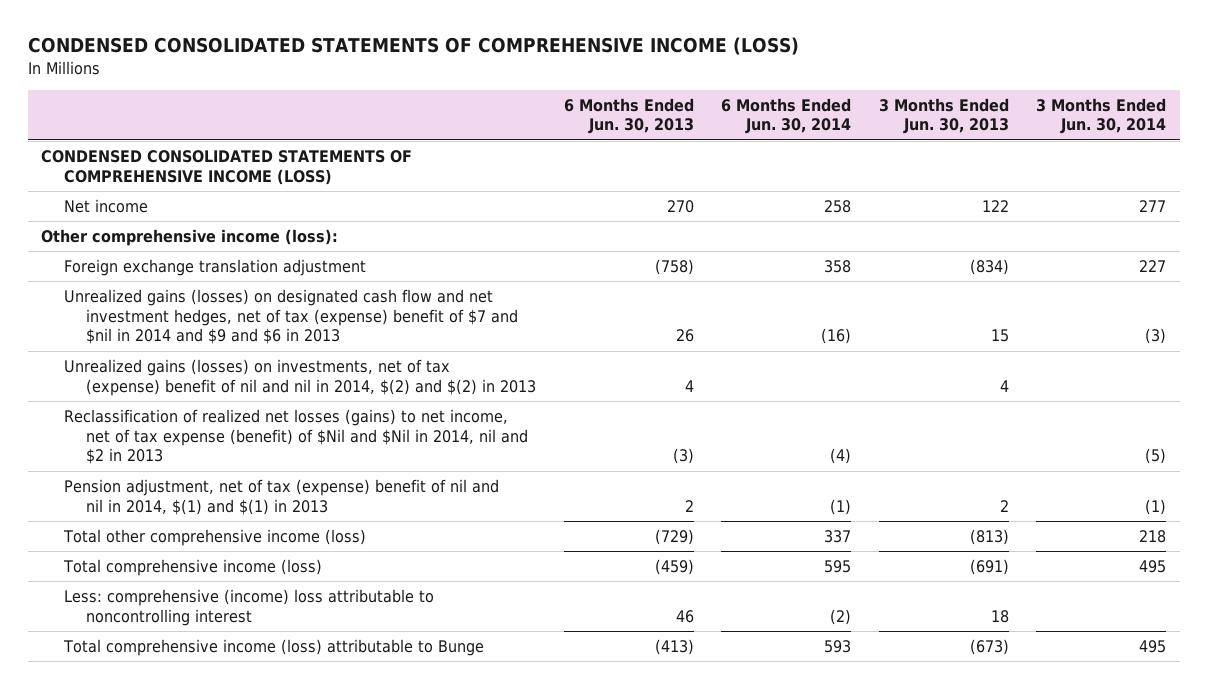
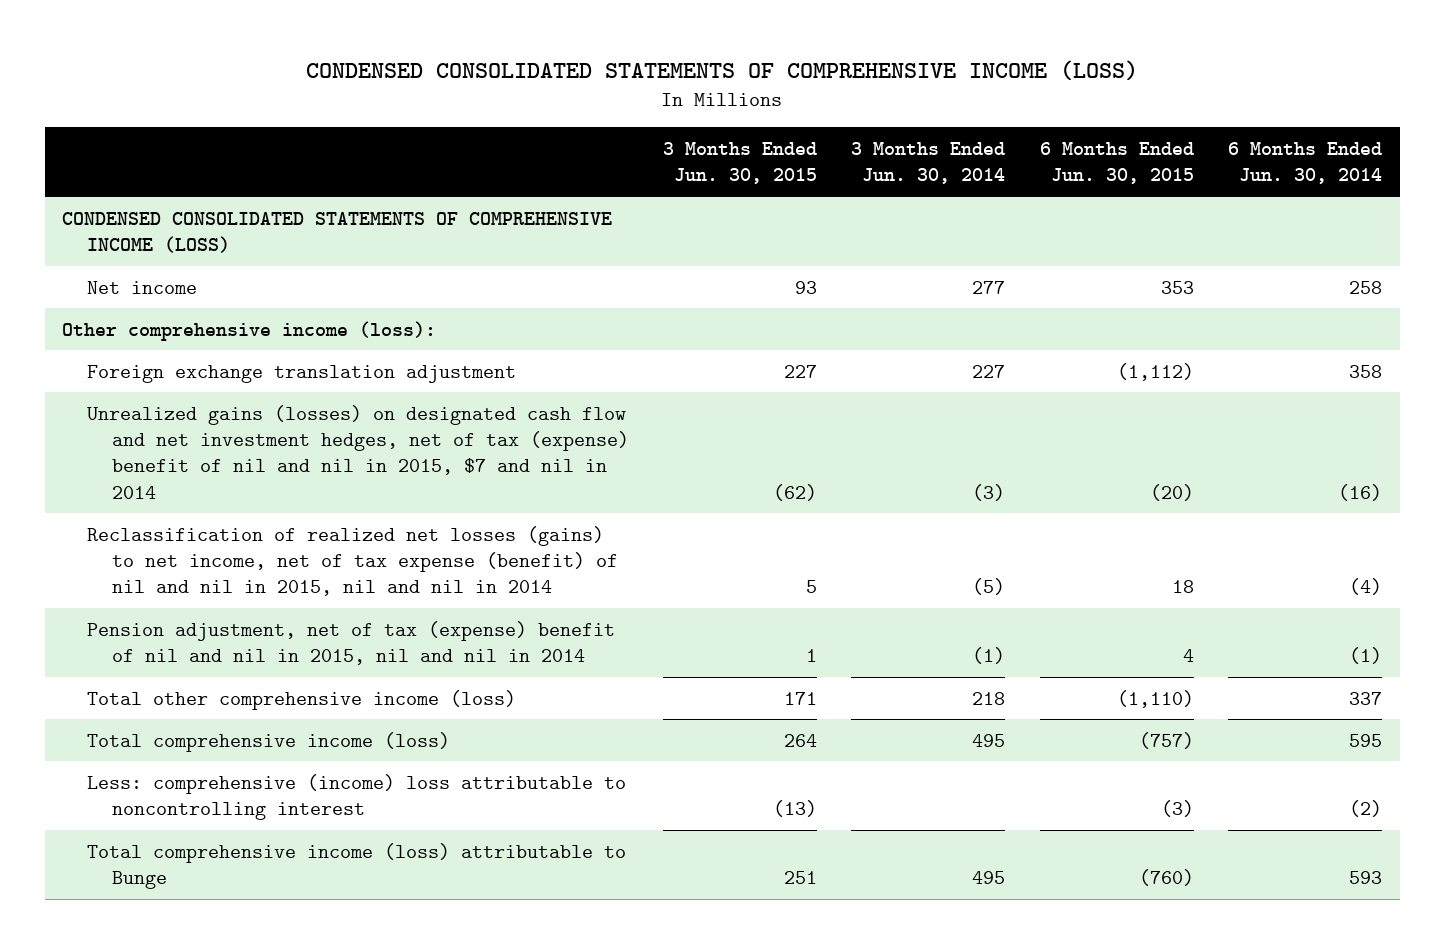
[563,97,694,135] 6 Months Ended Jun. 30, 2013 -> none
[878,97,1009,135] 3 Months Ended Jun. 30, 2013 -> none
none -> [662,142,817,185] 3 Months Ended Jun. 30, 2015
none -> [1039,142,1194,185] 6 Months Ended Jun. 30, 2015
[63,359,537,396] Unrealized gains (losses) on investments, net of tax (expense) benefit of nil and nil in 2014, $(2) and $(2) in 2013 -> none
[63,289,519,345] Unrealized gains (losses) on designated cash flow and net investment hedges, net of tax (expense) benefit of $7 and $nil in 2014 and $9 and $6 in 2013 -> [86,404,629,499] Unrealized gains (losses) on designated cash flow and net investment hedges, net of tax (expense) benefit of nil and nil in 2015, $7 and nil in 2014
[63,409,529,465] Reclassification of realized net losses (gains) to net income, net of tax expense (benefit) of $Nil and $Nil in 2014, nil and $2 in 2013 -> [86,525,618,597] Reclassification of realized net losses (gains) to net income, net of tax expense (benefit) of nil and nil in 2015, nil and nil in 2014
[63,479,499,515] Pension adjustment, net of tax (expense) benefit of nil and nil in 2014, $(1) and $(1) in 2013 -> [86,620,615,665] Pension adjustment, net of tax (expense) benefit of nil and nil in 2015, nil and nil in 2014

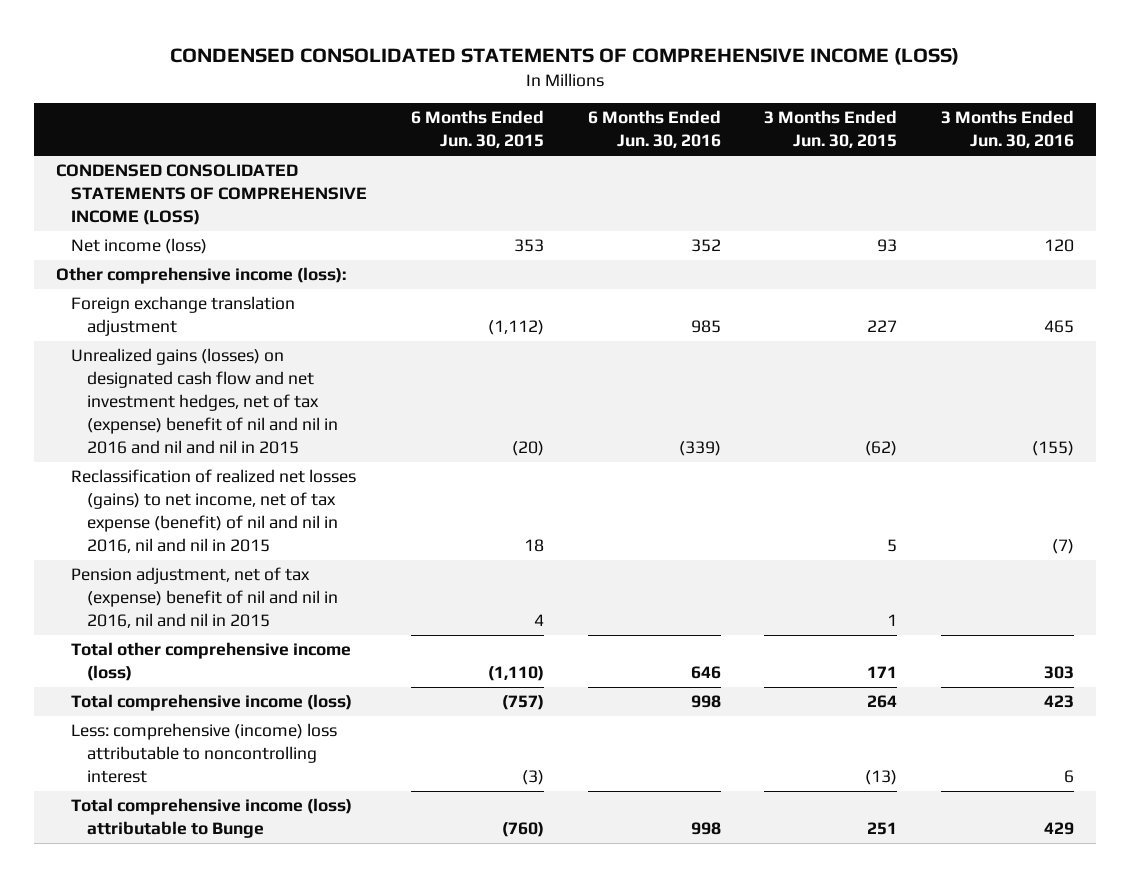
[851,142,1006,185] 3 Months Ended Jun. 30, 2014 -> none
[1228,142,1383,185] 6 Months Ended Jun. 30, 2014 -> none
none -> [587,110,721,149] 6 Months Ended Jun. 30, 2016
none -> [940,110,1074,149] 3 Months Ended Jun. 30, 2016
[86,280,197,294] Net income -> [71,238,208,255] Net income (loss)
[86,404,629,499] Unrealized gains (losses) on designated cash flow and net investment hedges, net of tax (expense) benefit of nil and nil in 2015, $7 and nil in 2014 -> [71,348,338,455] Unrealized gains (losses) on designated cash flow and net investment hedges, net of tax (expense) benefit of nil and nil in 2016 and nil and nil in 2015
[86,525,618,597] Reclassification of realized net losses (gains) to net income, net of tax expense (benefit) of nil and nil in 2015, nil and nil in 2014 -> [71,469,357,554] Reclassification of realized net losses (gains) to net income, net of tax expense (benefit) of nil and nil in 2016, nil and nil in 2015
[86,620,615,665] Pension adjustment, net of tax (expense) benefit of nil and nil in 2015, nil and nil in 2014 -> [71,567,338,629] Pension adjustment, net of tax (expense) benefit of nil and nil in 2016, nil and nil in 2015

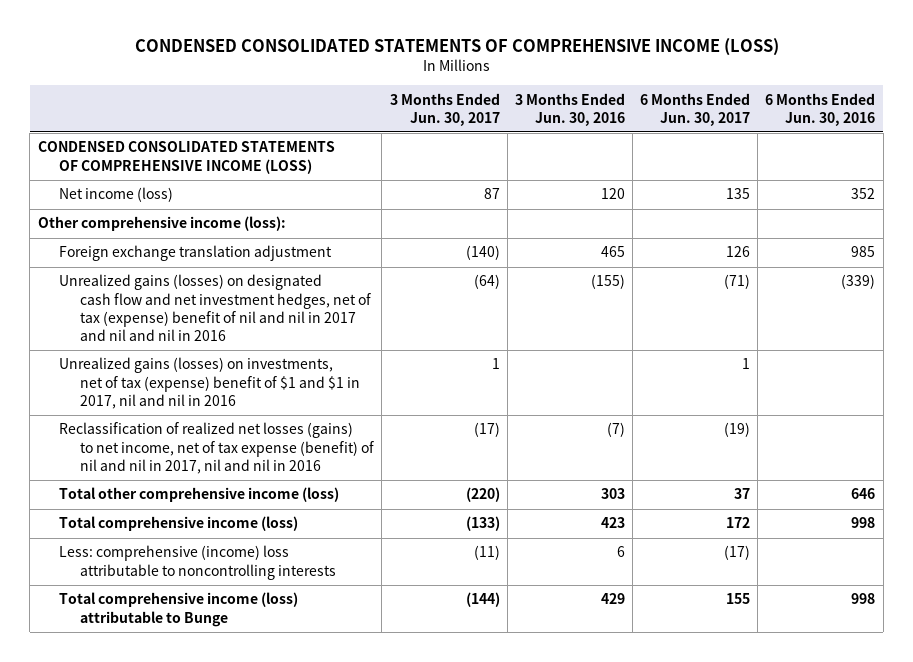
[411,110,545,149] 6 Months Ended Jun. 30, 2015 -> none
[764,110,898,149] 3 Months Ended Jun. 30, 2015 -> none
none -> [389,92,500,126] 3 Months Ended Jun. 30, 2017
none -> [640,92,751,126] 6 Months Ended Jun. 30, 2017
[71,567,338,629] Pension adjustment, net of tax (expense) benefit of nil and nil in 2016, nil and nil in 2015 -> none
[71,348,338,455] Unrealized gains (losses) on designated cash flow and net investment hedges, net of tax (expense) benefit of nil and nil in 2016 and nil and nil in 2015 -> [58,274,372,341] Unrealized gains (losses) on designated cash flow and net investment hedges, net of tax (expense) benefit of nil and nil in 2017 and nil and nil in 2016
none -> [58,357,361,409] Unrealized gains (losses) on investments, net of tax (expense) benefit of $1 and $1 in 2017, nil and nil in 2016
[71,469,357,554] Reclassification of realized net losses (gains) to net income, net of tax expense (benefit) of nil and nil in 2016, nil and nil in 2015 -> [58,422,375,474] Reclassification of realized net losses (gains) to net income, net of tax expense (benefit) of nil and nil in 2017, nil and nil in 2016
[71,723,338,784] Less: comprehensive (income) loss attributable to noncontrolling interest -> [58,545,337,580] Less: comprehensive (income) loss attributable to noncontrolling interests

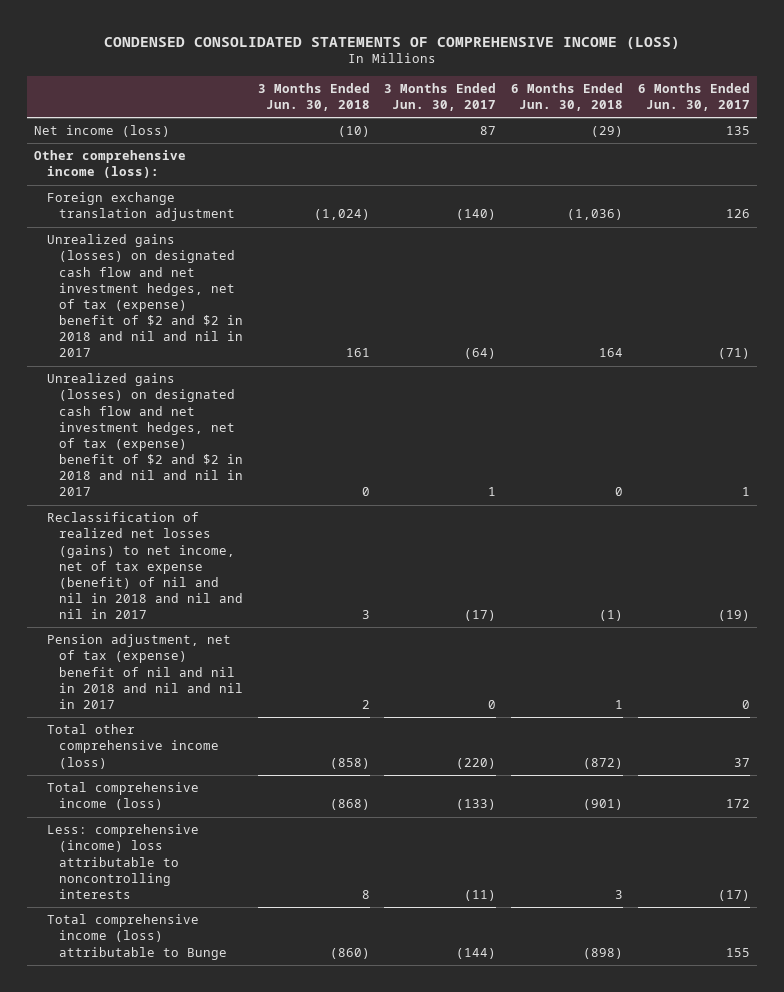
[514,92,625,126] 3 Months Ended Jun. 30, 2016 -> none
[765,92,876,126] 6 Months Ended Jun. 30, 2016 -> none
none -> [257,83,370,112] 3 Months Ended Jun. 30, 2018
none -> [511,83,624,112] 6 Months Ended Jun. 30, 2018
[37,141,335,174] CONDENSED CONSOLIDATED STATEMENTS OF COMPREHENSIVE INCOME (LOSS) -> none
[58,274,372,341] Unrealized gains (losses) on designated cash flow and net investment hedges, net of tax (expense) benefit of nil and nil in 2017 and nil and nil in 2016 -> [46,234,244,358] Unrealized gains (losses) on designated cash flow and net investment hedges, net of tax (expense) benefit of $2 and $2 in 2018 and nil and nil in 2017
[58,357,361,409] Unrealized gains (losses) on investments, net of tax (expense) benefit of $1 and $1 in 2017, nil and nil in 2016 -> [46,373,244,497] Unrealized gains (losses) on designated cash flow and net investment hedges, net of tax (expense) benefit of $2 and $2 in 2018 and nil and nil in 2017
[58,422,375,474] Reclassification of realized net losses (gains) to net income, net of tax expense (benefit) of nil and nil in 2017, nil and nil in 2016 -> [46,512,244,620] Reclassification of realized net losses (gains) to net income, net of tax expense (benefit) of nil and nil in 2018 and nil and nil in 2017
none -> [46,634,244,709] Pension adjustment, net of tax (expense) benefit of nil and nil in 2018 and nil and nil in 2017

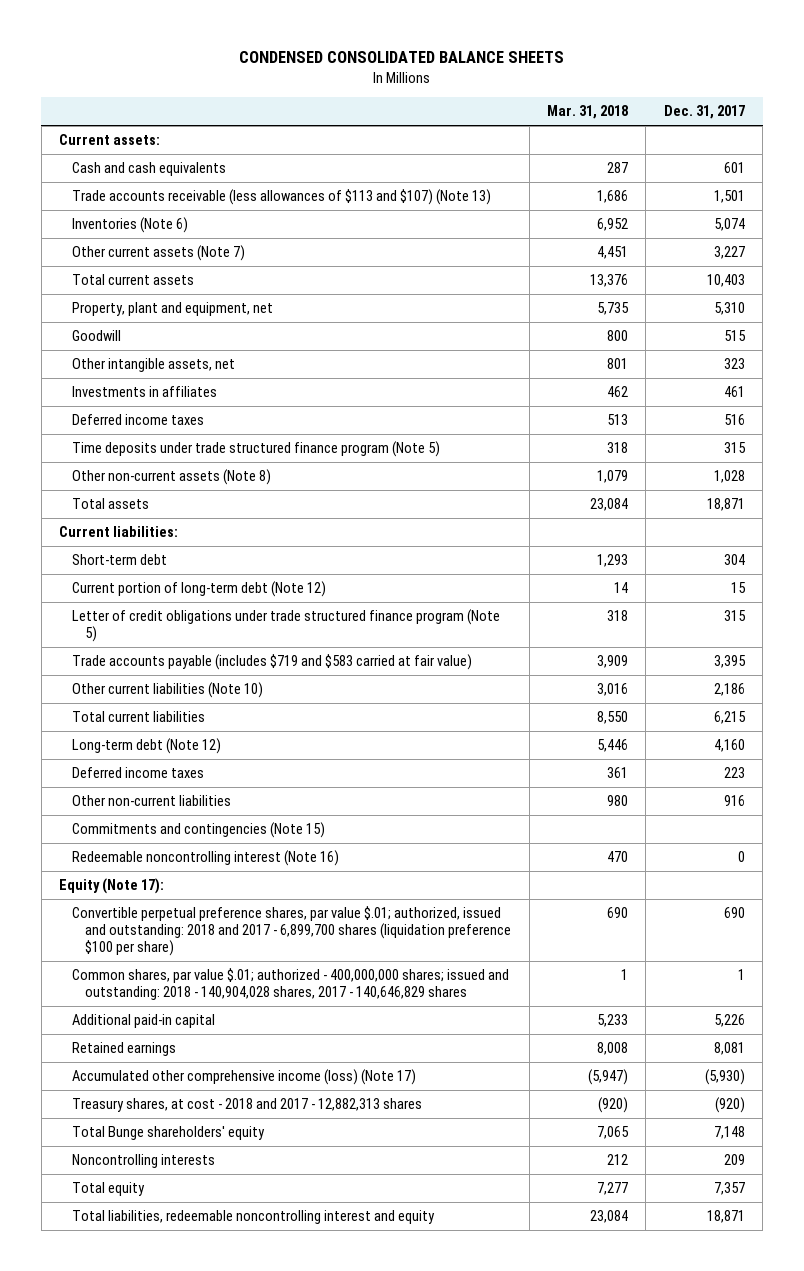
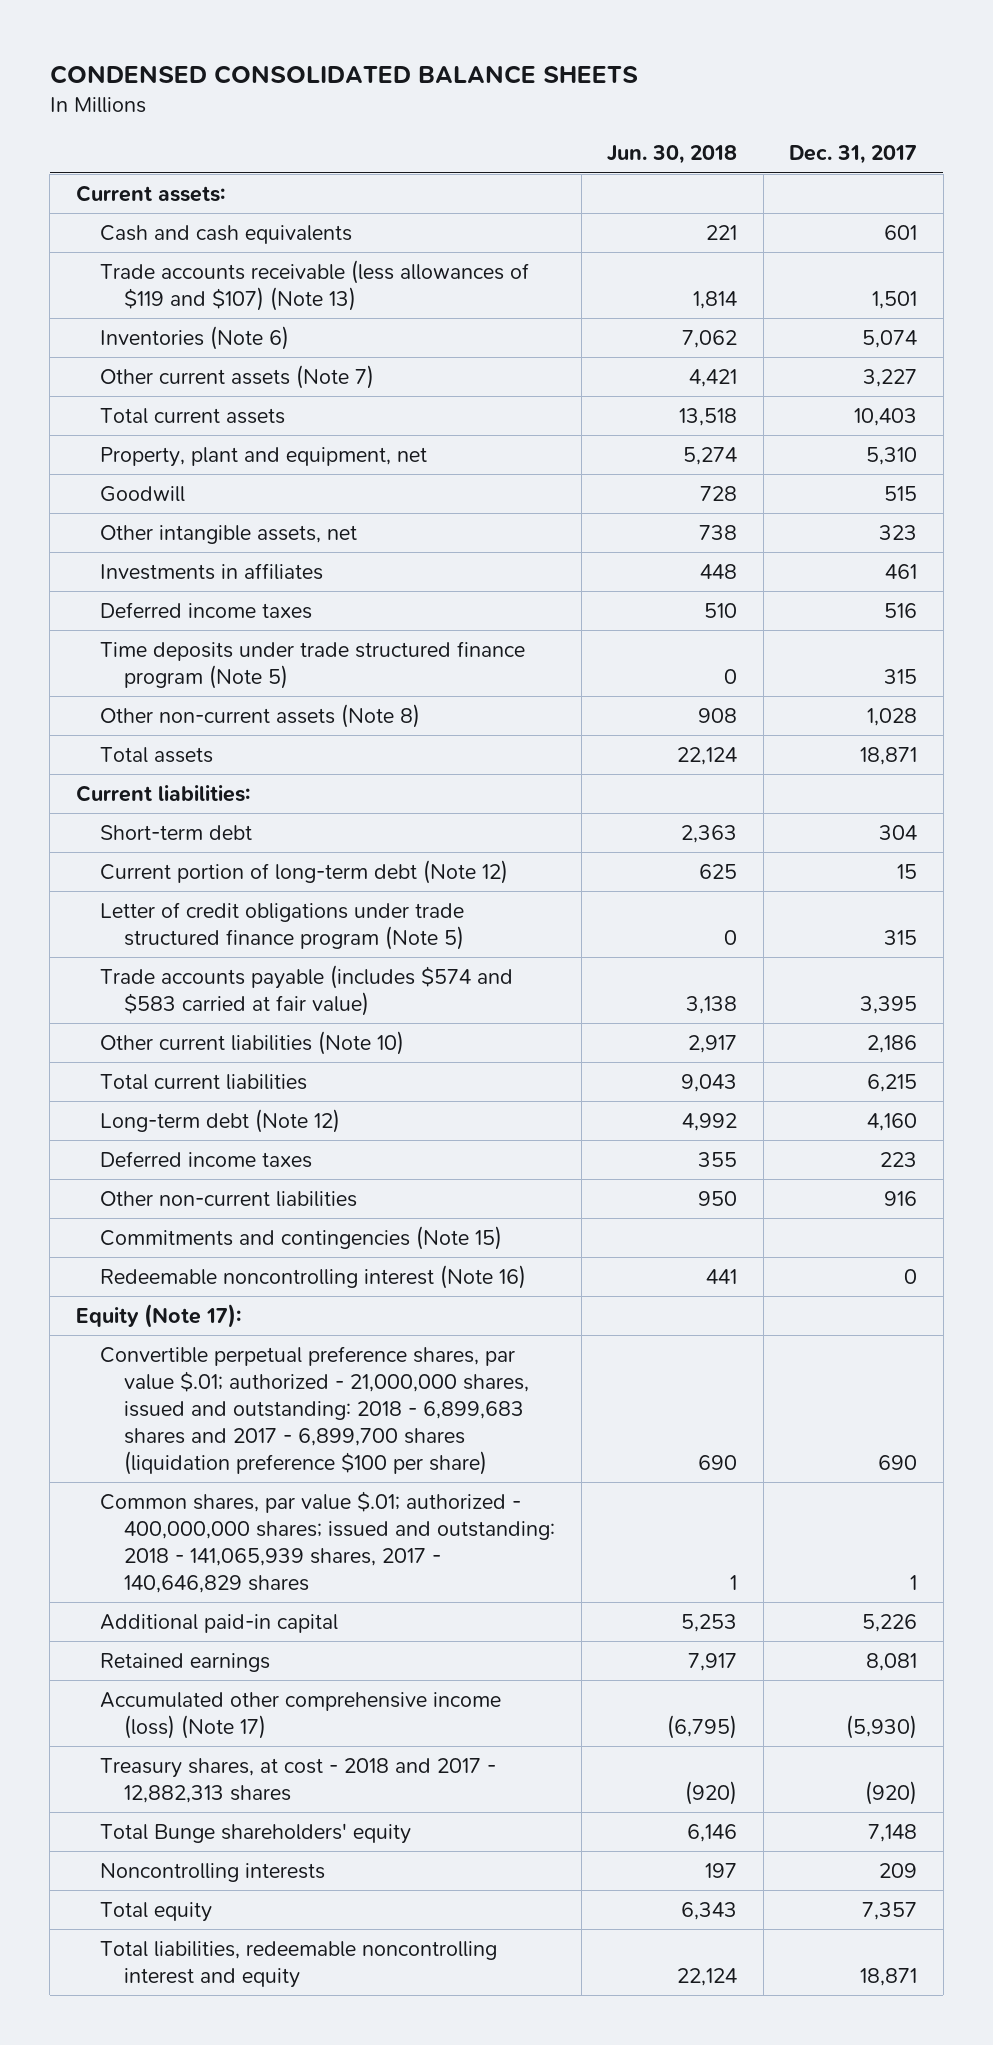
[546,105,628,120] Mar. 31, 2018 -> none
none -> [607,145,738,165] Jun. 30, 2018
[72,189,492,206] Trade accounts receivable (less allowances of $113 and $107) (Note 13) -> [100,259,530,311] Trade accounts receivable (less allowances of $119 and $107) (Note 13)
[72,654,473,671] Trade accounts payable (includes $719 and $583 carried at fair value) -> [100,964,514,1016] Trade accounts payable (includes $574 and $583 carried at fair value)
[72,906,512,957] Convertible perpetual preference shares, par value $.01; authorized, issued and outstanding: 2018 and 2017 - 6,899,700 shares (liquidation preference $100 per share) -> [100,1345,530,1476] Convertible perpetual preference shares, par value $.01; authorized - 21,000,000 shares, issued and outstanding: 2018 - 6,899,683 shares and 2017 - 6,899,700 shares (liquidation preference $100 per share)
[72,968,510,1001] Common shares, par value $.01; authorized - 400,000,000 shares; issued and outstanding: 2018 - 140,904,028 shares, 2017 - 140,646,829 shares -> [100,1490,556,1594] Common shares, par value $.01; authorized - 400,000,000 shares; issued and outstanding: 2018 - 141,065,939 shares, 2017 - 140,646,829 shares

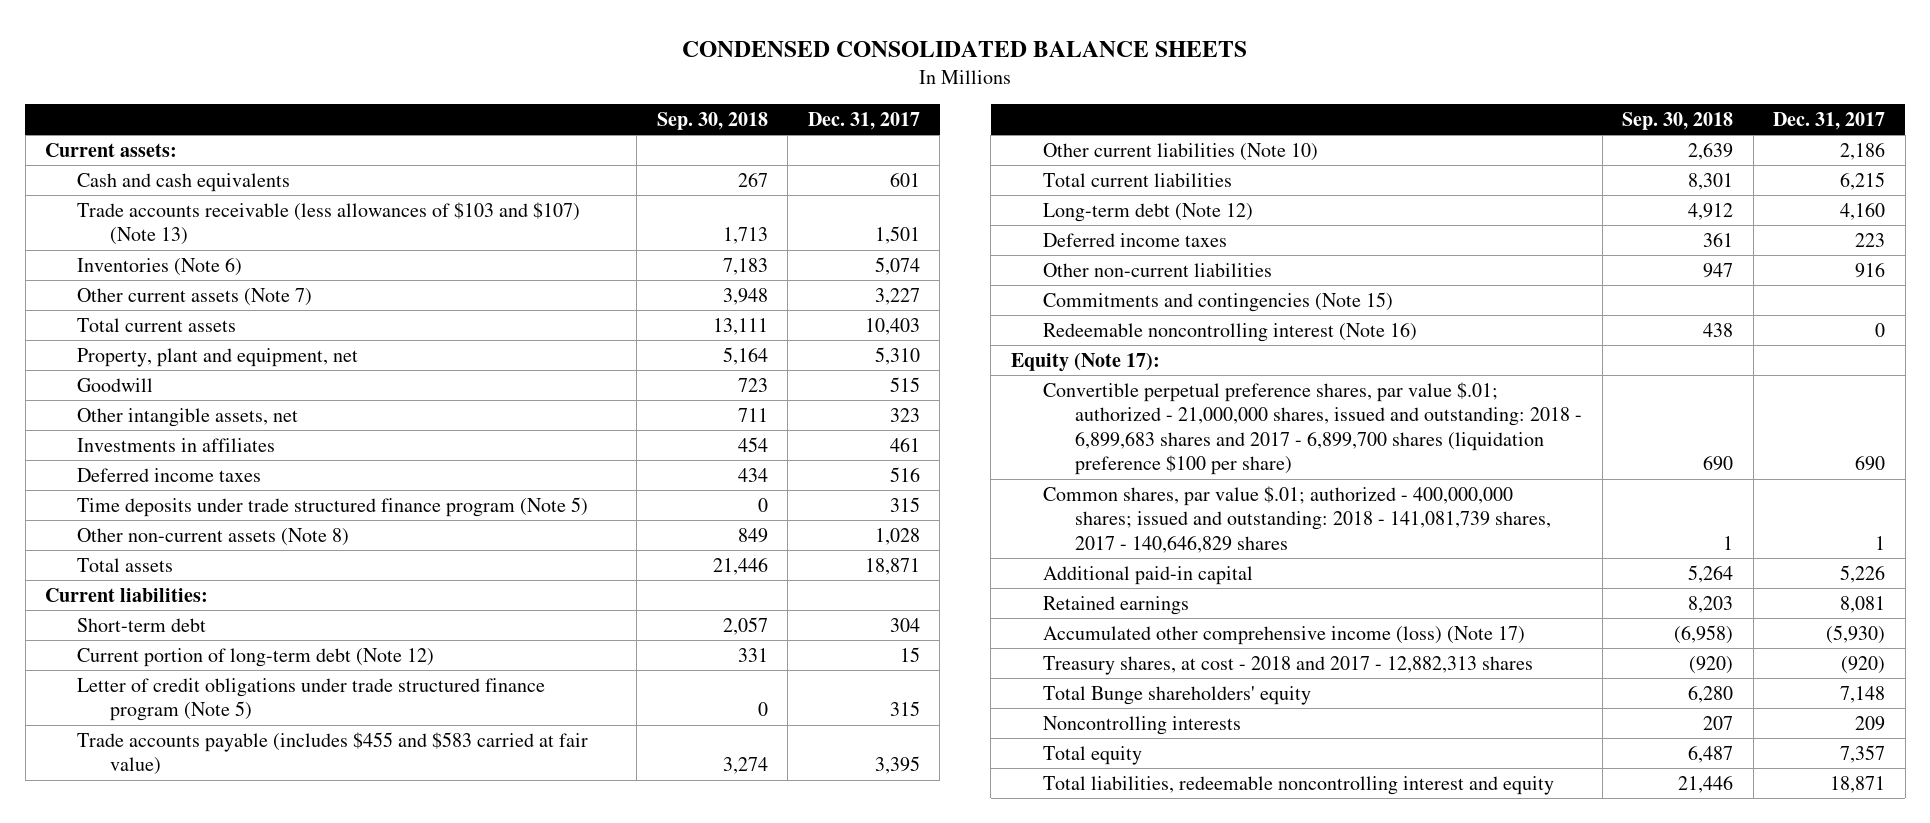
[607,145,738,165] Jun. 30, 2018 -> none
none -> [656,111,768,130] Sep. 30, 2018
[100,259,530,311] Trade accounts receivable (less allowances of $119 and $107) (Note 13) -> [77,201,581,246] Trade accounts receivable (less allowances of $103 and $107) (Note 13)
[100,964,514,1016] Trade accounts payable (includes $574 and $583 carried at fair value) -> [77,731,589,776] Trade accounts payable (includes $455 and $583 carried at fair value)
[100,1490,556,1594] Common shares, par value $.01; authorized - 400,000,000 shares; issued and outstanding: 2018 - 141,065,939 shares, 2017 - 140,646,829 shares -> [1042,485,1551,553] Common shares, par value $.01; authorized - 400,000,000 shares; issued and outstanding: 2018 - 141,081,739 shares, 2017 - 140,646,829 shares

